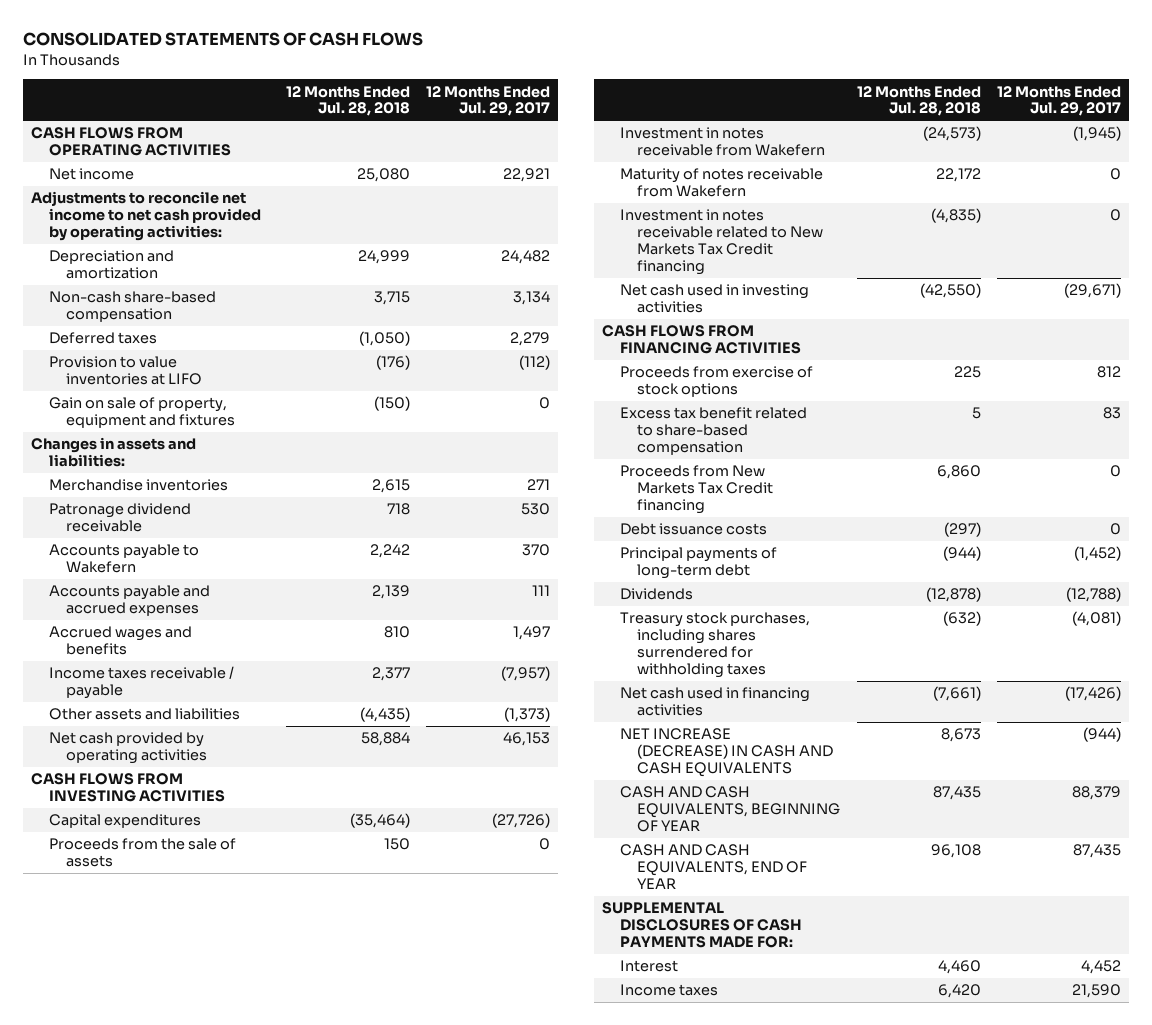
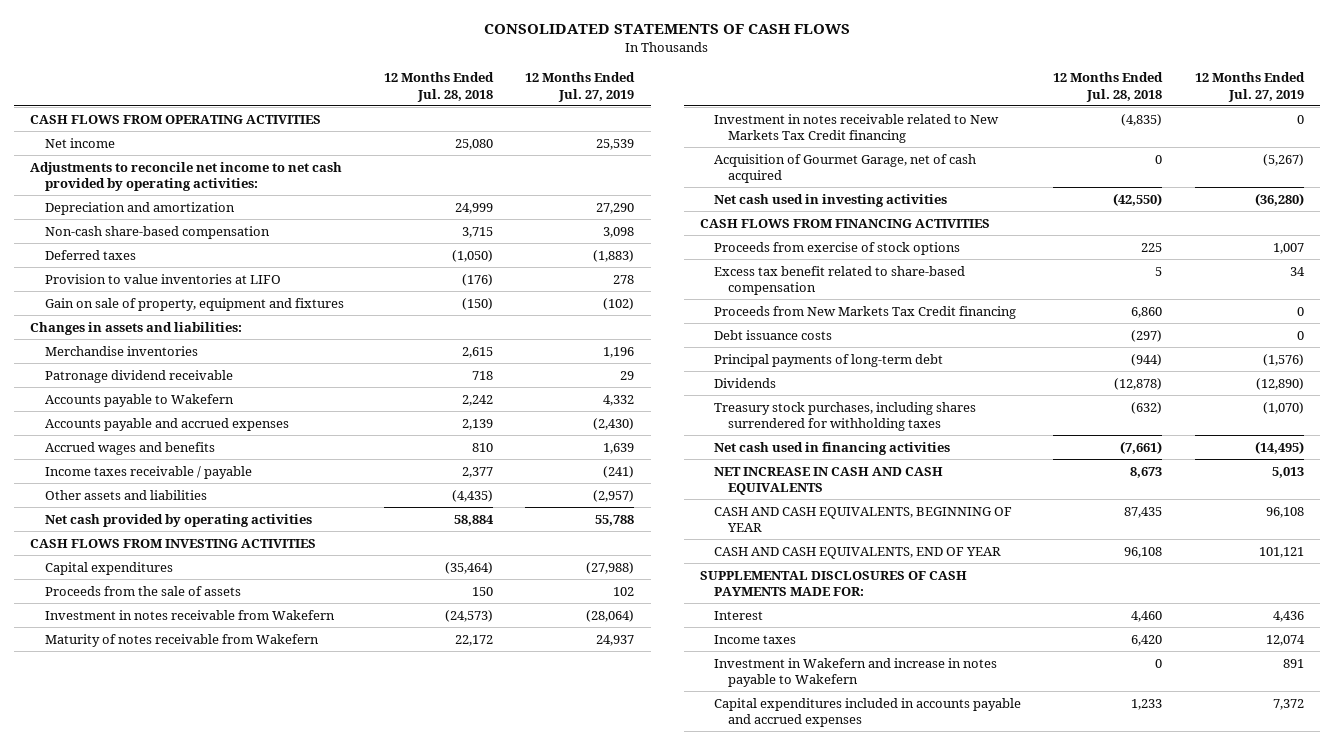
[425,85,550,117] 12 Months Ended Jul. 29, 2017 -> none
none -> [525,72,636,102] 12 Months Ended Jul. 27, 2019
none -> [714,153,977,184] Acquisition of Gourmet Garage, net of cash acquired
[619,728,834,777] NET INCREASE (DECREASE) IN CASH AND CASH EQUIVALENTS -> [714,466,944,496] NET INCREASE IN CASH AND CASH EQUIVALENTS
none -> [714,657,998,688] Investment in Wakefern and increase in notes payable to Wakefern
none -> [714,697,1022,728] Capital expenditures included in accounts payable and accrued expenses

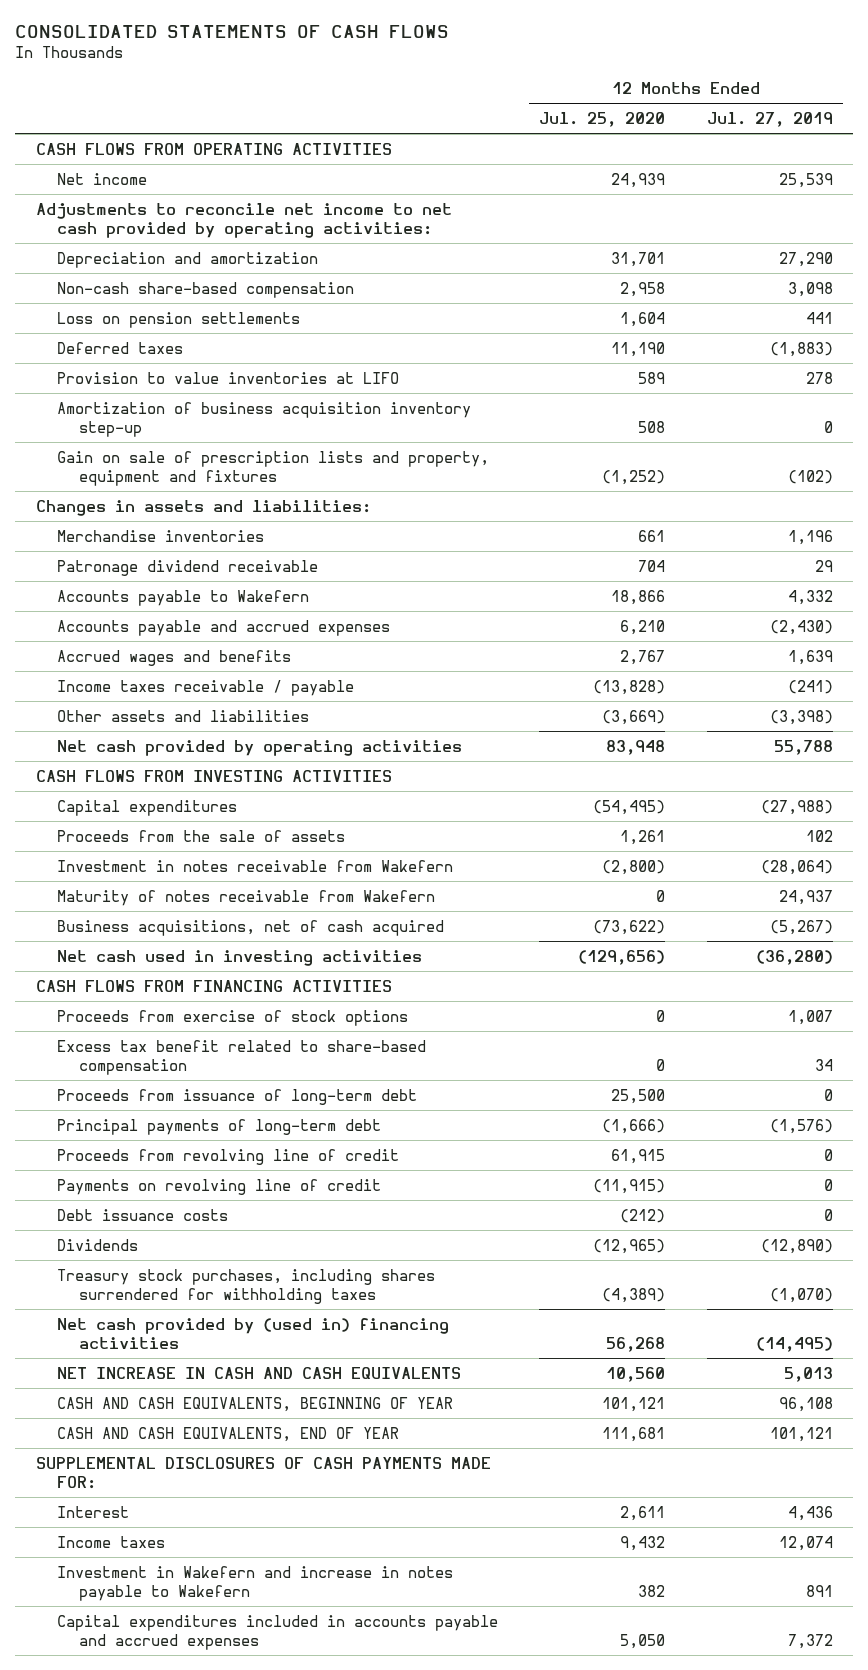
[383,72,494,102] 12 Months Ended Jul. 28, 2018 -> none
none -> [539,112,666,128] Jul. 25, 2020
none -> [57,311,301,328] Loss on pension settlements
none -> [57,401,472,437] Amortization of business acquisition inventory step-up
[44,297,344,311] Gain on sale of property, equipment and fixtures -> [57,450,490,486] Gain on sale of prescription lists and property, equipment and fixtures
[593,489,635,502] (2,957) -> [769,709,833,725] (3,398)
[714,113,1000,144] Investment in notes receivable related to New Markets Tax Credit financing -> none
[714,153,977,184] Acquisition of Gourmet Garage, net of cash acquired -> [57,919,445,936] Business acquisitions, net of cash acquired
[714,305,1017,319] Proceeds from New Markets Tax Credit financing -> [57,1088,418,1105] Proceeds from issuance of long-term debt
none -> [57,1148,400,1165] Proceeds from revolving line of credit
none -> [57,1178,382,1195] Payments on revolving line of credit
[714,329,833,340] Debt issuance costs -> [57,1208,229,1221] Debt issuance costs
[714,441,951,455] Net cash used in financing activities -> [57,1317,450,1349] Net cash provided by (used in) financing activities

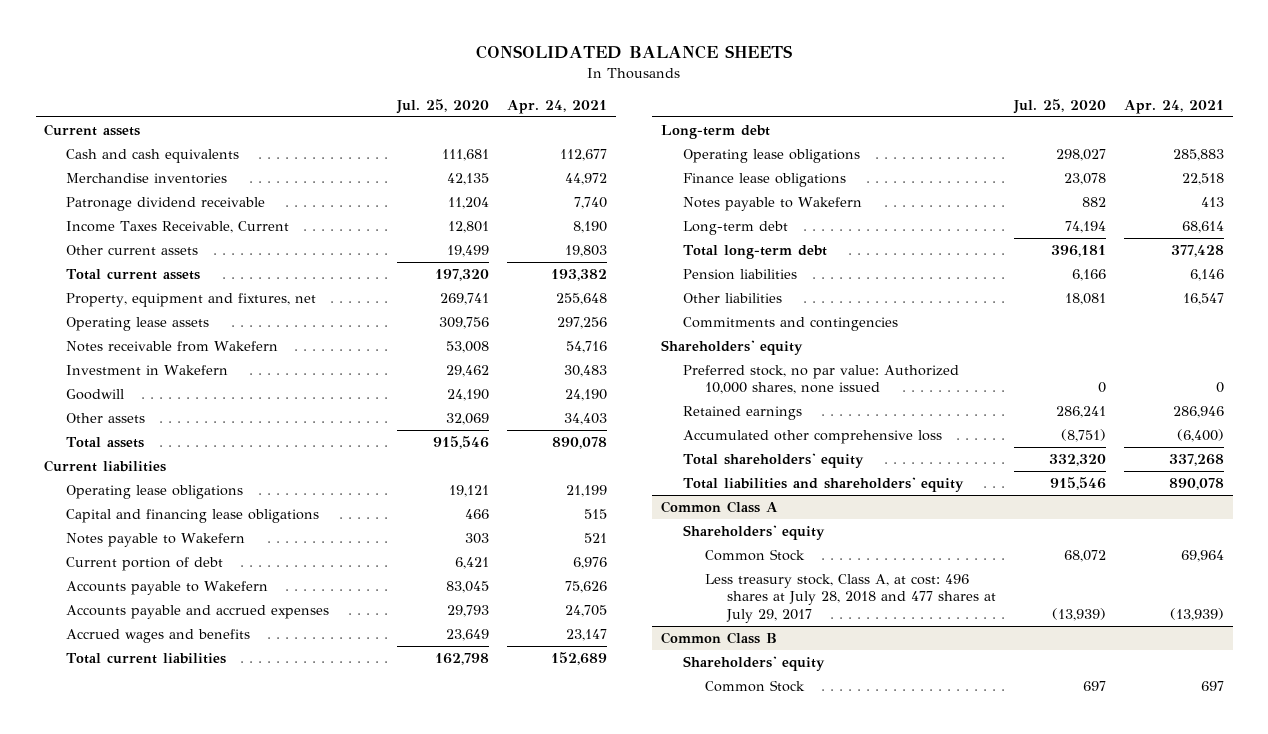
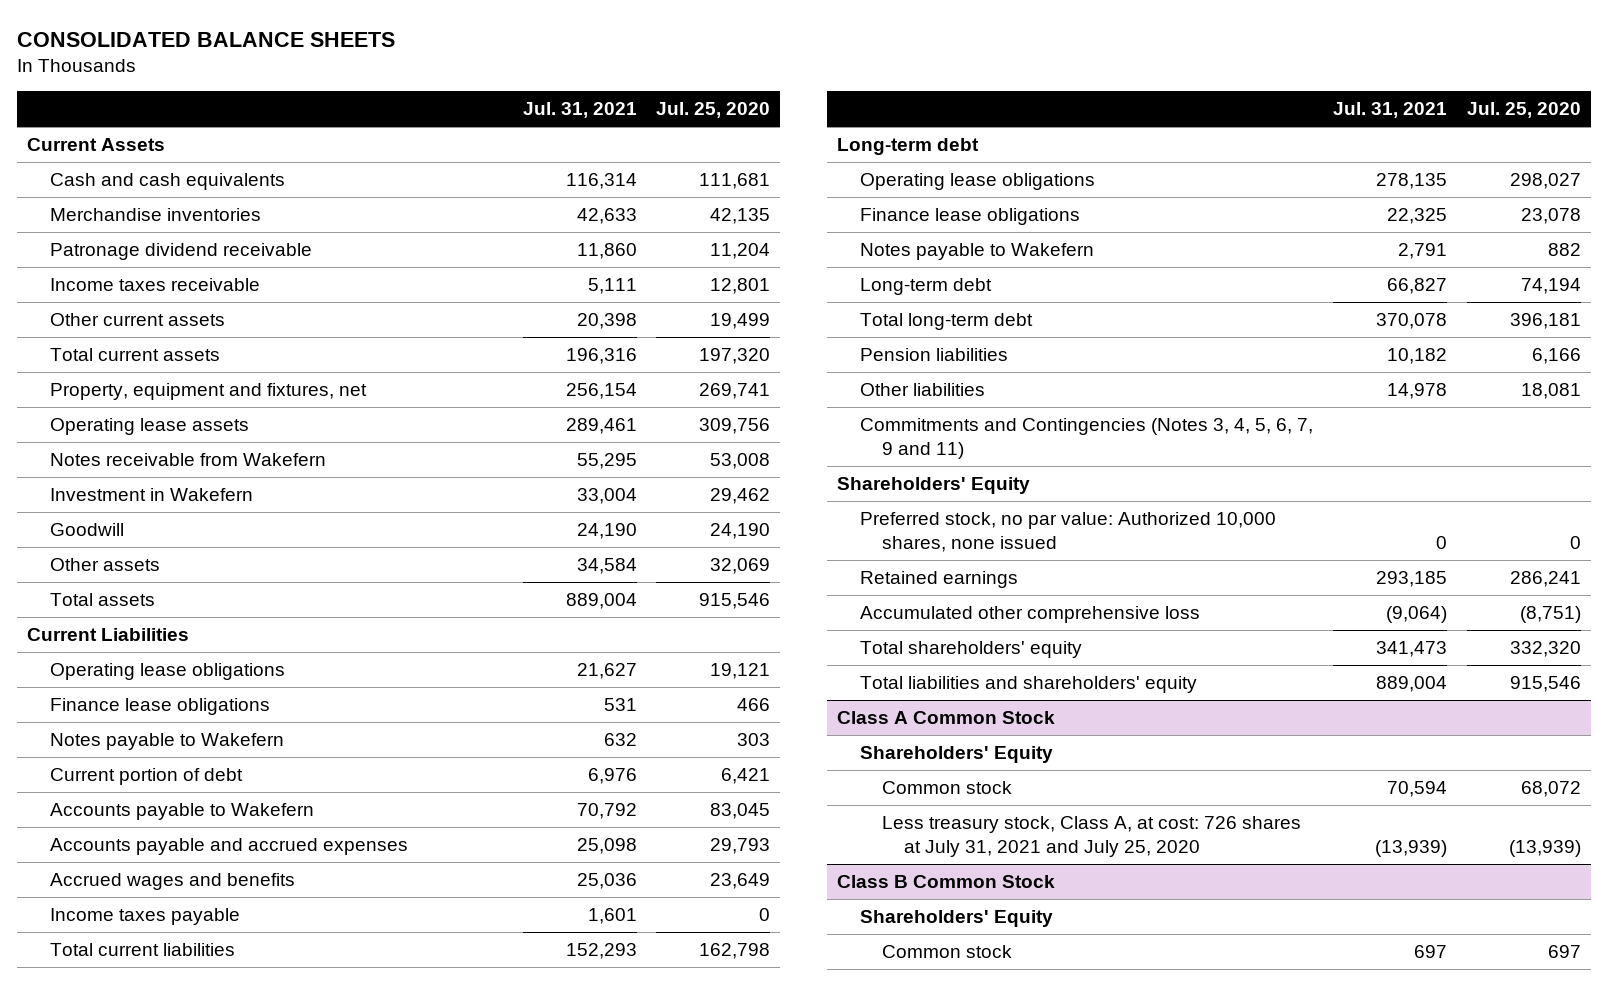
[506,99,607,114] Apr. 24, 2021 -> none
none -> [522,101,637,118] Jul. 31, 2021
[44,123,141,136] Current assets -> [27,138,166,152] Current Assets
[66,220,290,233] Income Taxes Receivable, Current -> [49,278,260,292] Income taxes receivable
[44,459,167,472] Current liabilities -> [27,628,190,642] Current Liabilities
[66,508,320,523] Capital and financing lease obligations -> [49,698,270,716] Finance lease obligations
none -> [49,908,240,926] Income taxes payable
[683,316,899,331] Commitments and contingencies -> [859,418,1313,459] Commitments and Contingencies (Notes 3, 4, 5, 6, 7, 9 and 11)
[661,339,804,355] Shareholders' equity -> [837,477,1031,495] Shareholders' Equity
[661,500,779,513] Common Class A -> [837,711,1056,725] Class A Common Stock
[683,524,826,540] Shareholders' equity -> [859,746,1053,764] Shareholders' Equity
[705,548,806,561] Common Stock -> [881,781,1012,795] Common stock
[705,573,997,623] Less treasury stock, Class A, at cost: 496 shares at July 28, 2018 and 477 shares at July 29, 2017 -> [881,816,1301,857] Less treasury stock, Class A, at cost: 726 shares at July 31, 2021 and July 25, 2020
[661,631,778,644] Common Class B -> [837,875,1056,889] Class B Common Stock
[683,655,826,671] Shareholders' equity -> [859,910,1053,928] Shareholders' Equity
[705,679,806,692] Common Stock -> [881,945,1012,959] Common stock

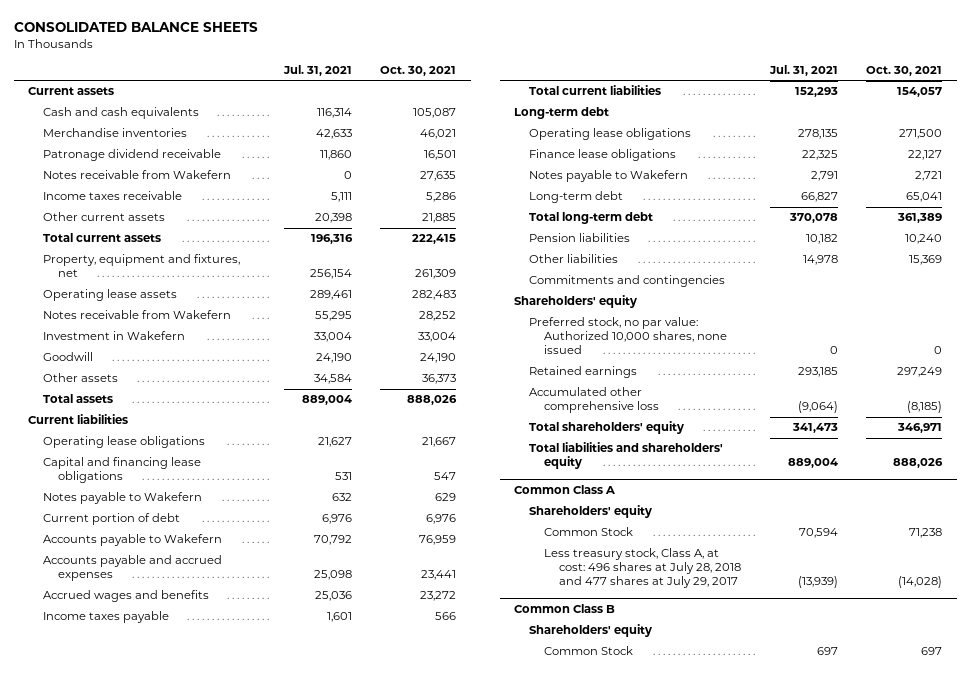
[656,101,771,118] Jul. 25, 2020 -> none
none -> [380,65,457,76] Oct. 30, 2021
[27,138,166,152] Current Assets -> [28,87,115,96] Current assets
none -> [43,170,232,180] Notes receivable from Wakefern
[27,628,190,642] Current Liabilities -> [28,414,129,425] Current liabilities
[49,698,270,716] Finance lease obligations -> [43,457,202,484] Capital and financing lease obligations
[859,418,1313,459] Commitments and Contingencies (Notes 3, 4, 5, 6, 7, 9 and 11) -> [529,275,726,288] Commitments and contingencies
[837,477,1031,495] Shareholders' Equity -> [514,295,638,309] Shareholders' equity
[837,711,1056,725] Class A Common Stock -> [514,485,616,495] Common Class A
[859,746,1053,764] Shareholders' Equity -> [529,505,653,519] Shareholders' equity
[881,781,1012,795] Common stock -> [544,527,634,537] Common Stock
[881,816,1301,857] Less treasury stock, Class A, at cost: 726 shares at July 31, 2021 and July 25, 2020 -> [544,548,741,589] Less treasury stock, Class A, at cost: 496 shares at July 28, 2018 and 477 shares at July 29, 2017
[837,875,1056,889] Class B Common Stock -> [514,604,616,614] Common Class B
[859,910,1053,928] Shareholders' Equity -> [529,624,653,638] Shareholders' equity
[881,945,1012,959] Common stock -> [544,646,634,656] Common Stock

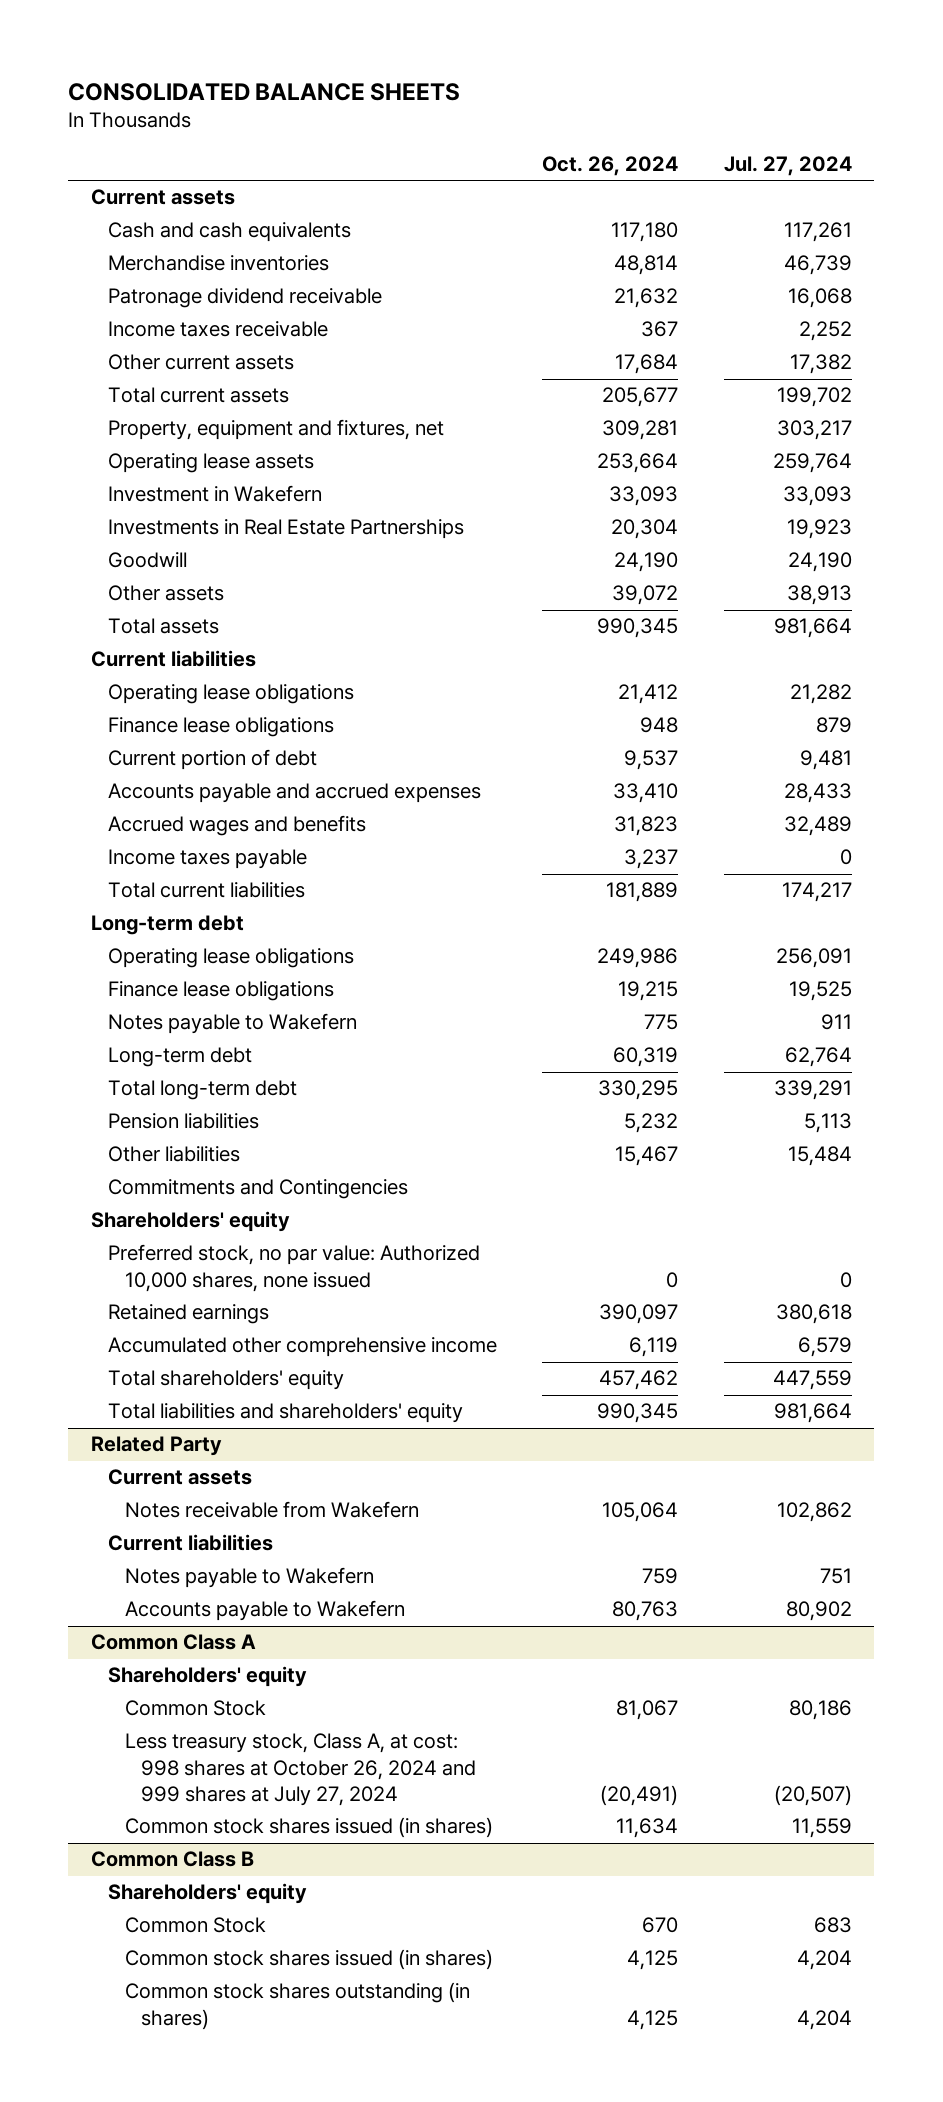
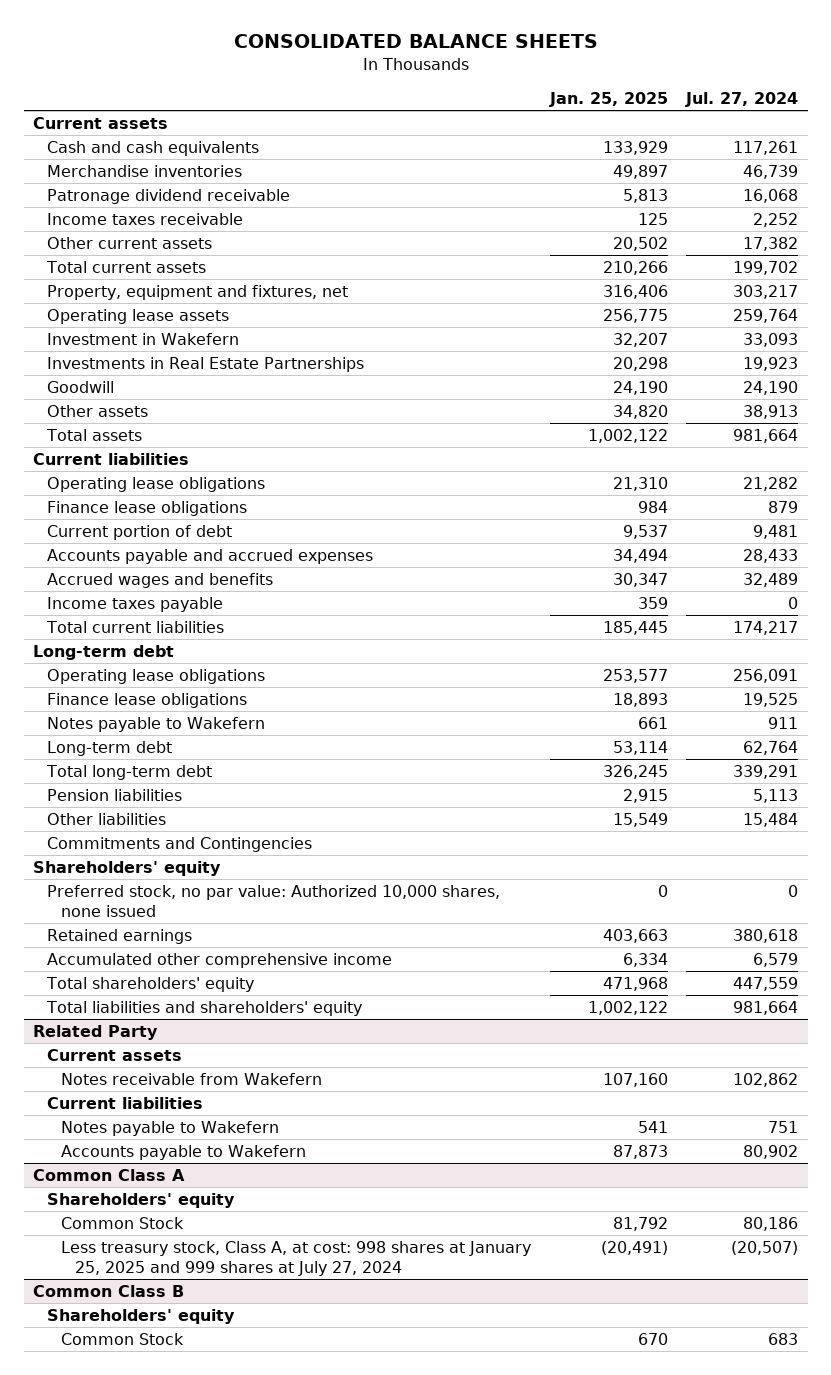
[542,156,679,177] Oct. 26, 2024 -> none
none -> [548,92,668,108] Jan. 25, 2025
[124,1817,493,1839] Common stock shares issued (in shares) -> none
[124,1733,477,1807] Less treasury stock, Class A, at cost: 998 shares at October 26, 2024 and 999 shares at July 27, 2024 -> [60,1240,531,1276] Less treasury stock, Class A, at cost: 998 shares at January 25, 2025 and 999 shares at July 27, 2024
[124,1949,493,1971] Common stock shares issued (in shares) -> none
[124,1982,470,2030] Common stock shares outstanding (in shares) -> none

